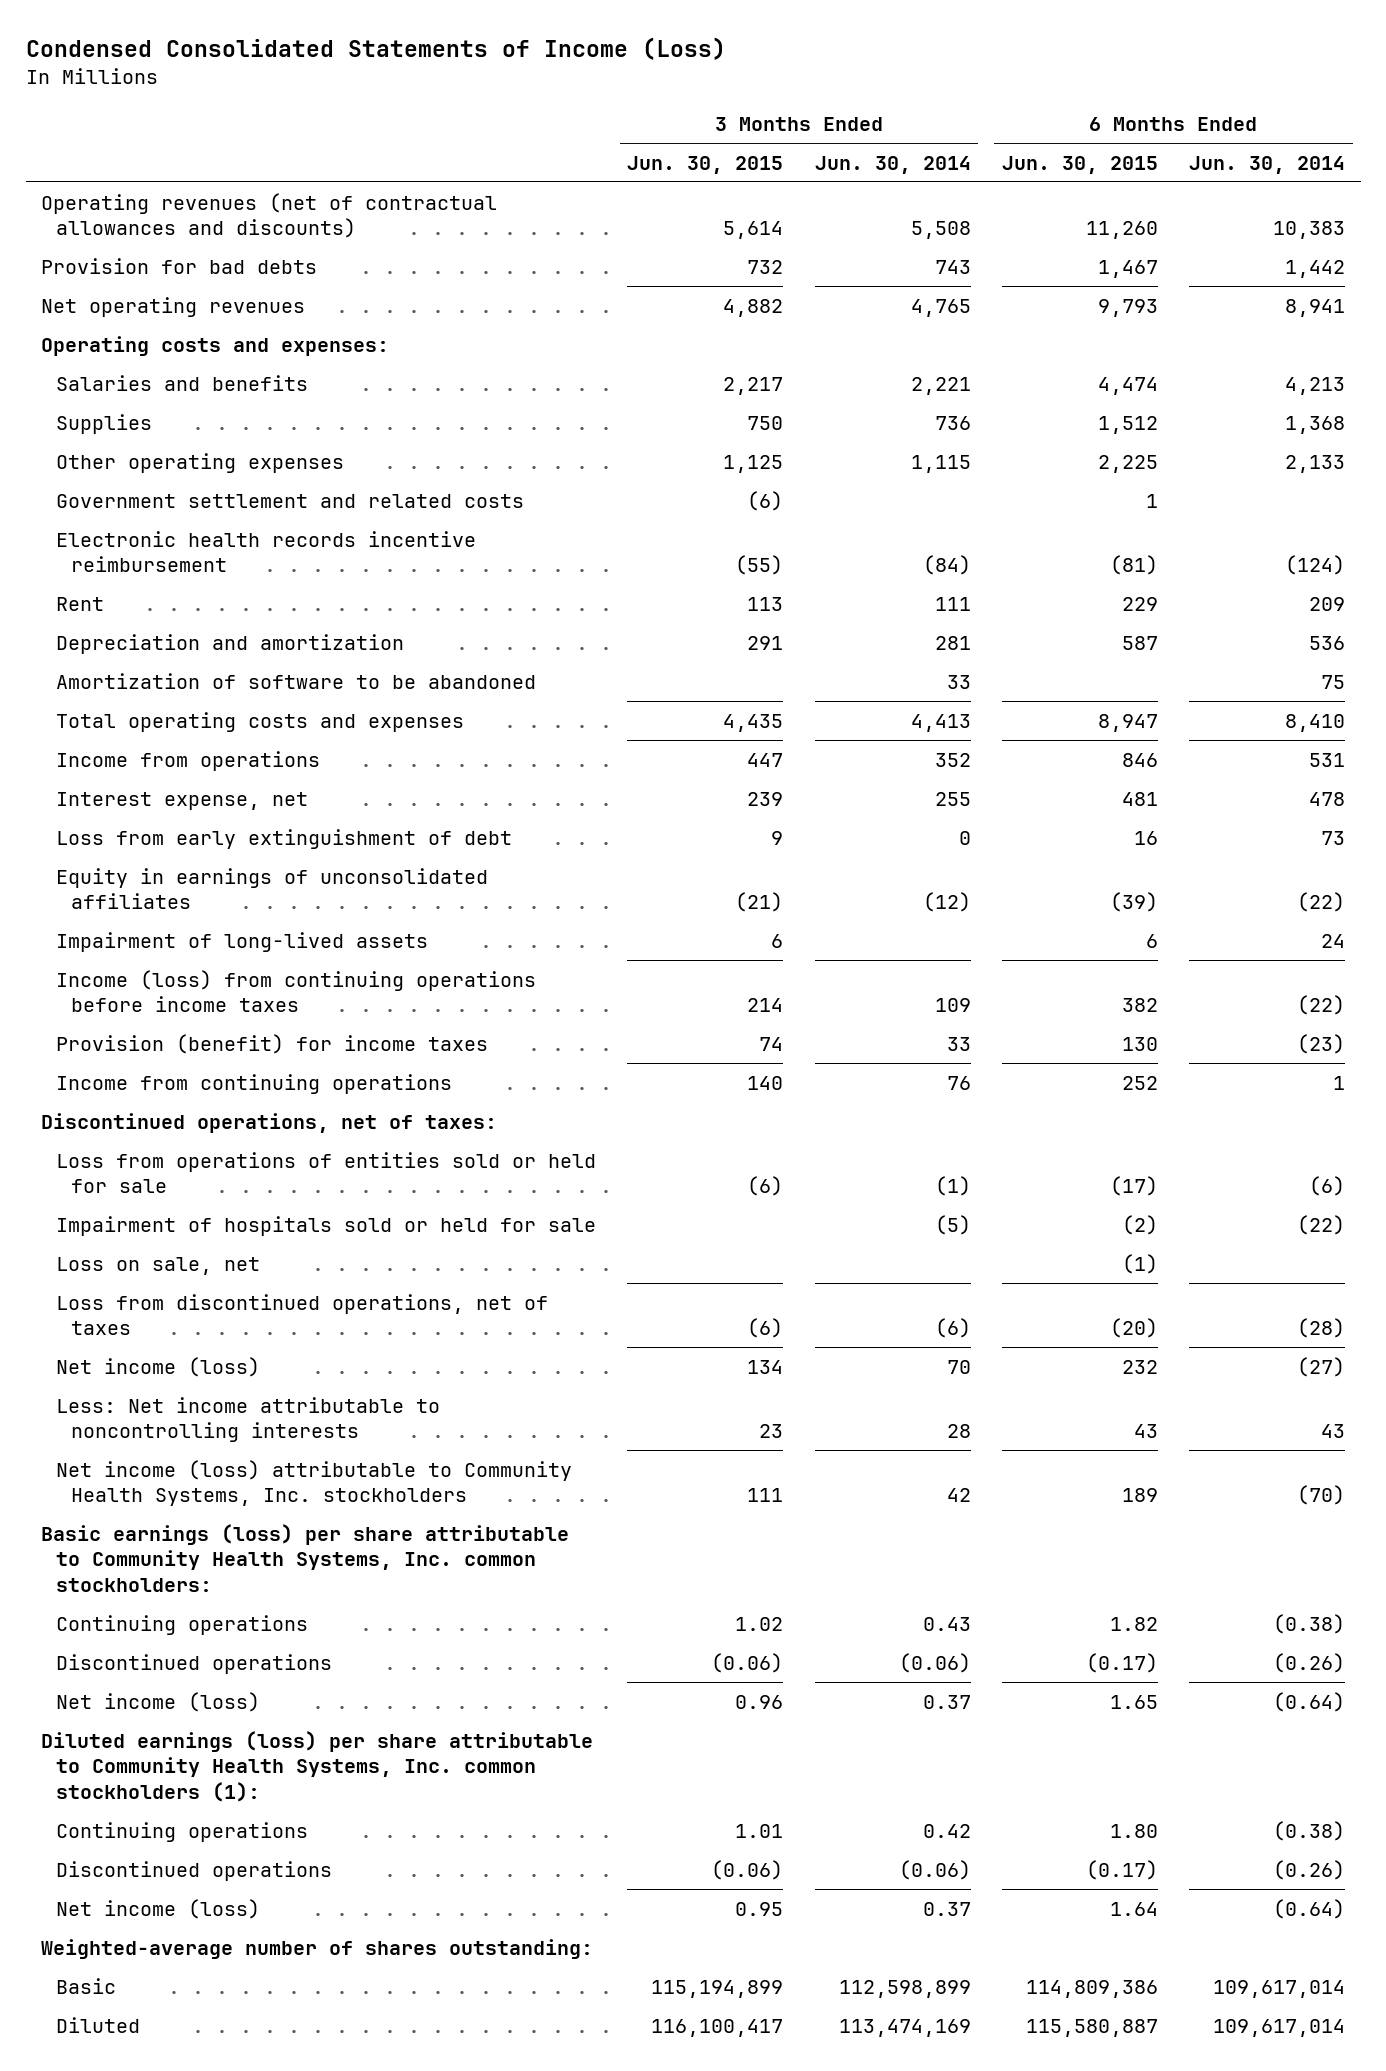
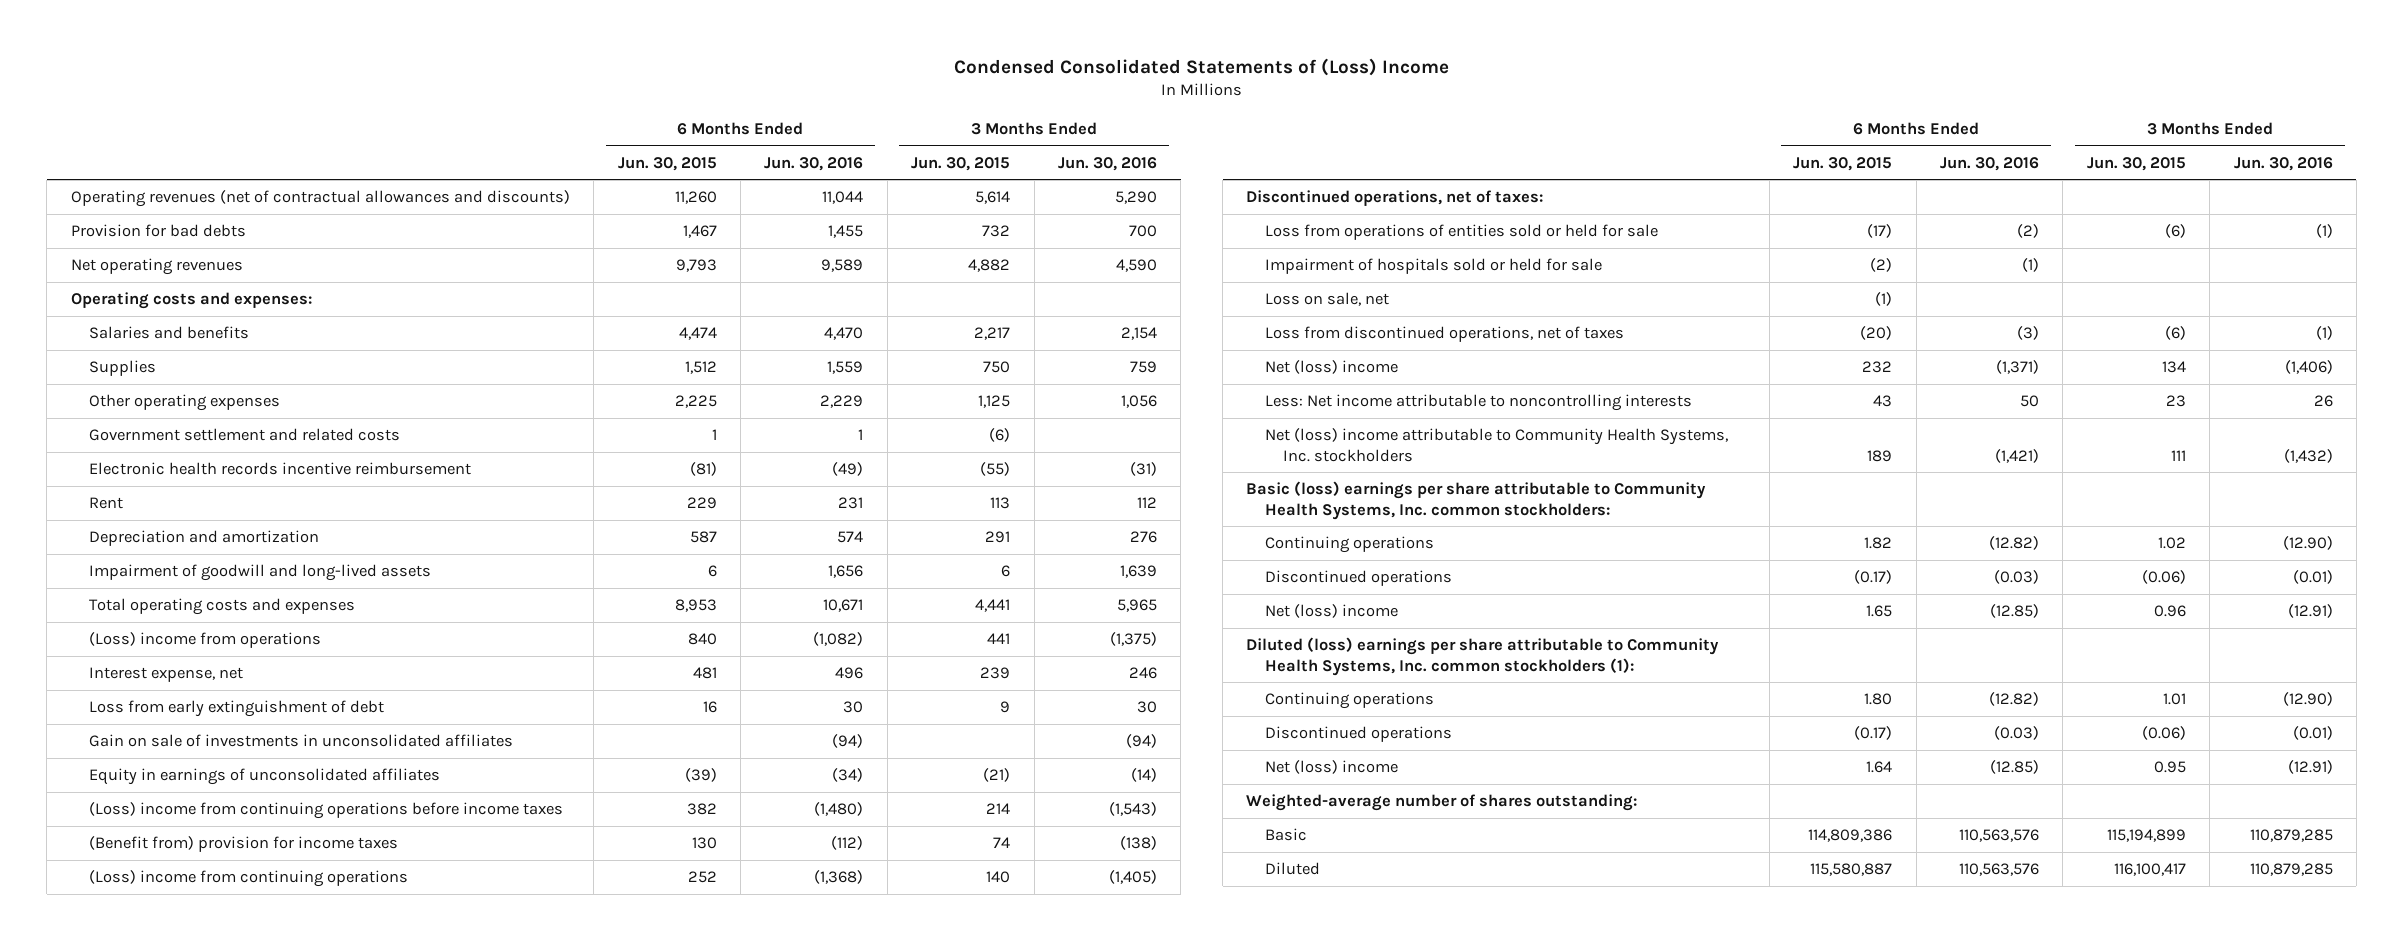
[25,36,726,60] Condensed Consolidated Statements of Income (Loss) -> [953,57,1449,76] Condensed Consolidated Statements of (Loss) Income
[814,155,971,174] Jun. 30, 2014 -> none
[1188,155,1345,174] Jun. 30, 2014 -> none
none -> [764,156,864,171] Jun. 30, 2016
none -> [1057,156,1157,171] Jun. 30, 2016
[56,672,537,689] Amortization of software to be abandoned -> none
none -> [88,564,431,582] Impairment of goodwill and long-lived assets
[723,713,784,732] 4,435 -> [975,599,1011,613] 4,441
[1097,713,1158,732] 8,947 -> [674,599,717,613] 8,953
[56,750,321,771] Income from operations -> [88,632,321,649] (Loss) income from operations
[747,752,784,767] 447 -> [987,633,1011,645] 441
[1121,752,1158,767] 846 -> [687,633,717,646] 840
none -> [88,734,513,748] Gain on sale of investments in unconsolidated affiliates
[56,931,429,952] Impairment of long-lived assets -> none
[56,969,537,1013] Income (loss) from continuing operations before income taxes -> [88,802,563,820] (Loss) income from continuing operations before income taxes
[56,1033,489,1054] Provision (benefit) for income taxes -> [88,836,398,853] (Benefit from) provision for income taxes
[56,1073,453,1094] Income from continuing operations -> [88,870,408,888] (Loss) income from continuing operations
[56,1356,261,1377] Net income (loss) -> [1264,360,1398,375] Net (loss) income
[56,1459,573,1507] Net income (loss) attributable to Community Health Systems, Inc. stockholders -> [1264,428,1728,462] Net (loss) income attributable to Community Health Systems, Inc. stockholders
[41,1523,570,1593] Basic earnings (loss) per share attributable to Community Health Systems, Inc. common stockholders: -> [1246,481,1707,520] Basic (loss) earnings per share attributable to Community Health Systems, Inc. common stockholders:
[56,1691,261,1712] Net income (loss) -> [1264,604,1398,619] Net (loss) income
[41,1730,594,1803] Diluted earnings (loss) per share attributable to Community Health Systems, Inc. common stockholders (1): -> [1246,637,1720,676] Diluted (loss) earnings per share attributable to Community Health Systems, Inc. common stockholders (1):
[56,1898,261,1919] Net income (loss) -> [1264,760,1398,775] Net (loss) income

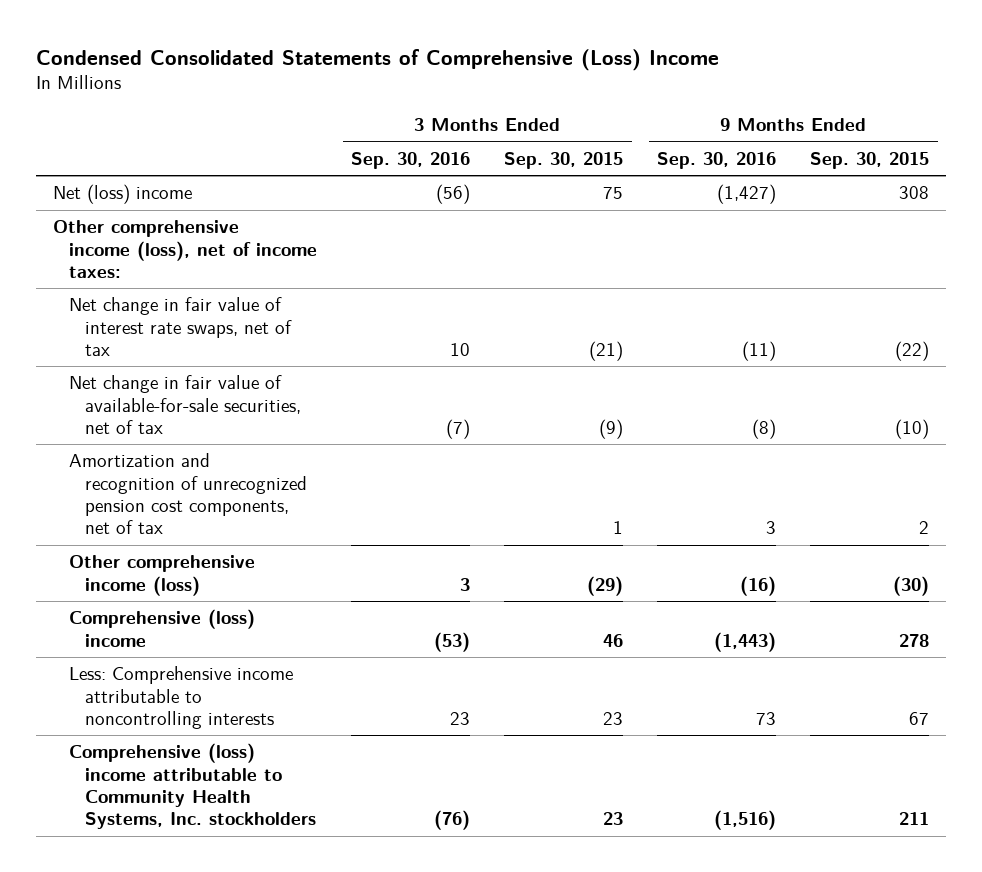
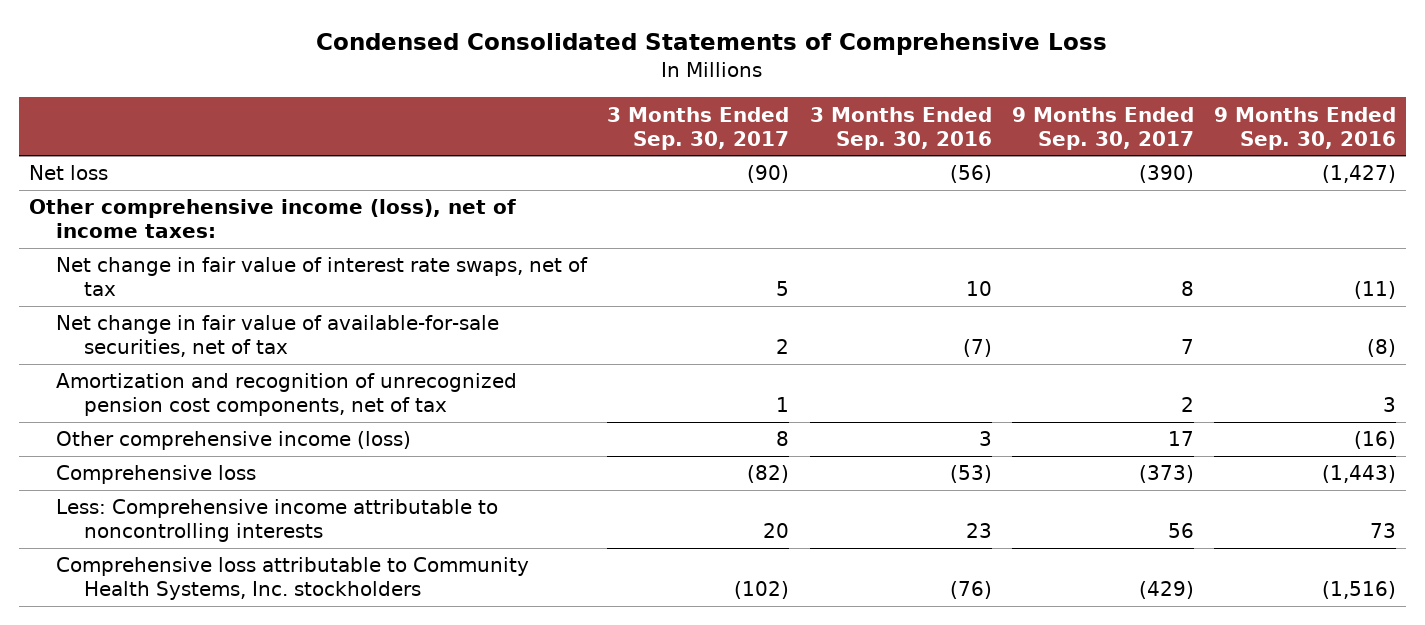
[36,48,720,71] Condensed Consolidated Statements of Comprehensive (Loss) Income -> [316,32,1108,55] Condensed Consolidated Statements of Comprehensive Loss
[504,151,624,169] Sep. 30, 2015 -> none
[810,151,930,169] Sep. 30, 2015 -> none
none -> [607,106,790,150] 3 Months Ended Sep. 30, 2017
none -> [1011,106,1194,150] 9 Months Ended Sep. 30, 2017
[53,184,193,205] Net (loss) income -> [28,165,108,181] Net loss
[69,609,256,647] Comprehensive (loss) income -> [56,465,257,485] Comprehensive loss
[69,743,317,830] Comprehensive (loss) income attributable to Community Health Systems, Inc. stockholders -> [56,557,530,601] Comprehensive loss attributable to Community Health Systems, Inc. stockholders

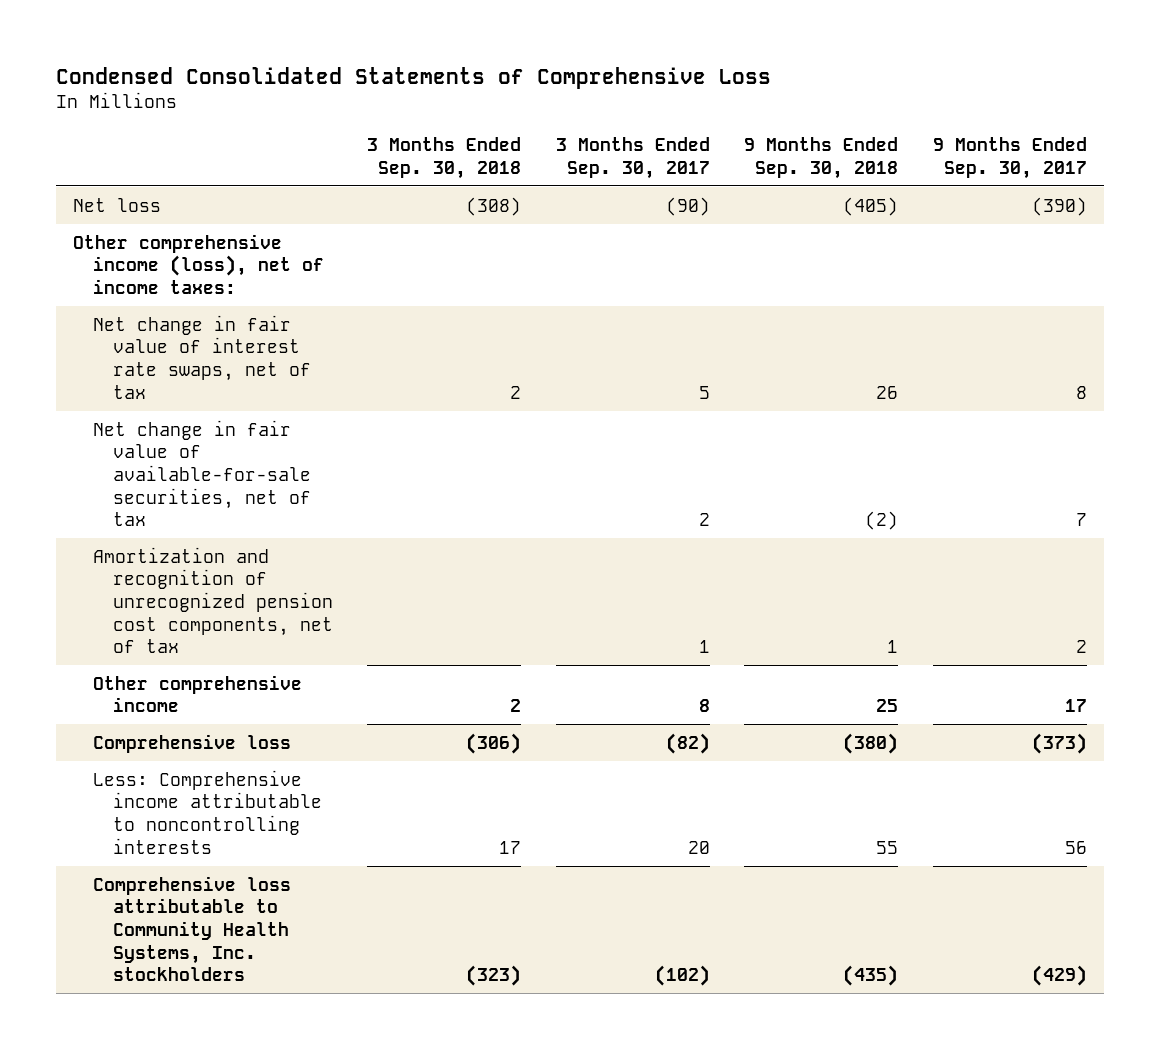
[809,106,992,150] 3 Months Ended Sep. 30, 2016 -> none
[1214,106,1397,150] 9 Months Ended Sep. 30, 2016 -> none
none -> [367,137,522,179] 3 Months Ended Sep. 30, 2018
none -> [744,137,899,179] 9 Months Ended Sep. 30, 2018
[56,431,412,451] Other comprehensive income (loss) -> [93,674,303,713] Other comprehensive income

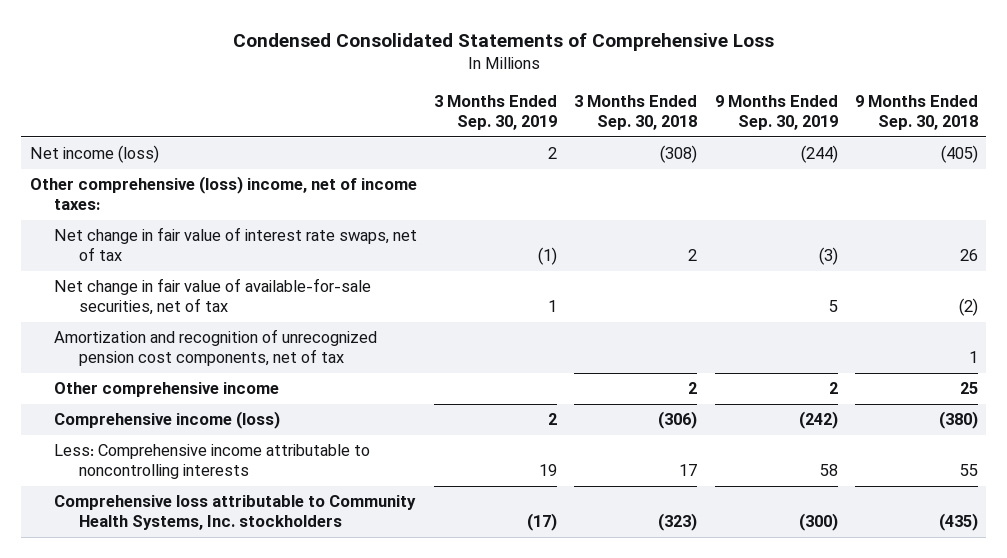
[555,137,710,179] 3 Months Ended Sep. 30, 2017 -> none
[932,137,1087,179] 9 Months Ended Sep. 30, 2017 -> none
none -> [434,94,558,130] 3 Months Ended Sep. 30, 2019
none -> [714,94,838,130] 9 Months Ended Sep. 30, 2019
[73,197,162,212] Net loss -> [29,145,159,164] Net income (loss)
[73,233,325,294] Other comprehensive income (loss), net of income taxes: -> [29,176,417,211] Other comprehensive (loss) income, net of income taxes:
[93,733,292,753] Comprehensive loss -> [54,411,281,430] Comprehensive income (loss)

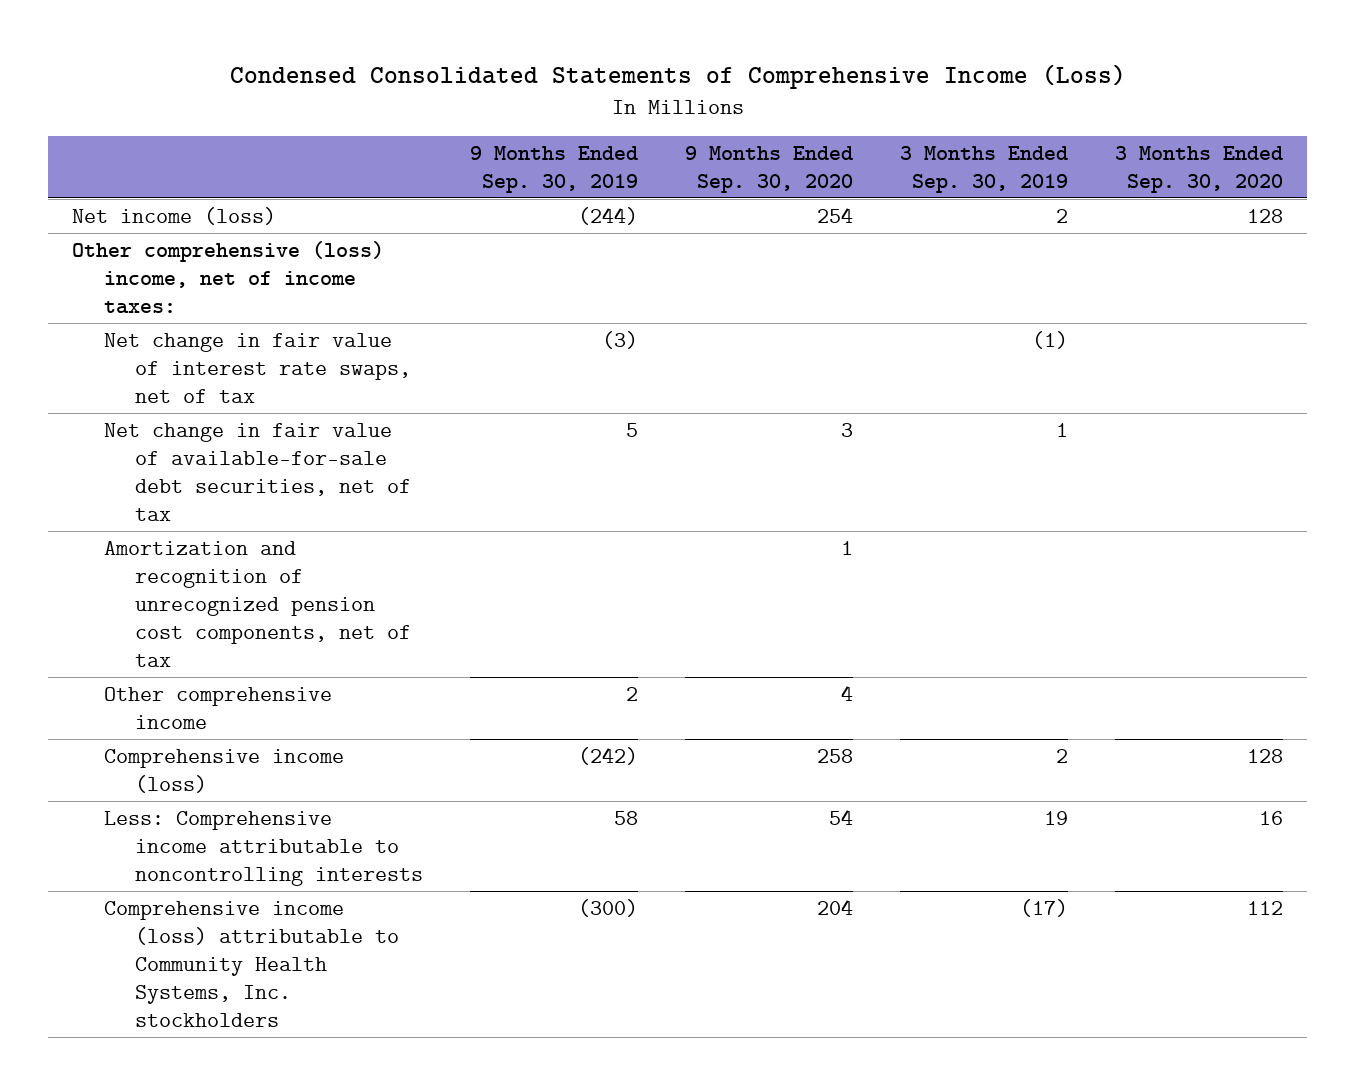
[232,32,774,51] Condensed Consolidated Statements of Comprehensive Loss -> [229,64,1126,90] Condensed Consolidated Statements of Comprehensive Income (Loss)
[574,94,698,130] 3 Months Ended Sep. 30, 2018 -> none
[854,94,978,130] 9 Months Ended Sep. 30, 2018 -> none
none -> [685,145,854,193] 9 Months Ended Sep. 30, 2020
none -> [1115,145,1284,193] 3 Months Ended Sep. 30, 2020
[54,278,372,316] Net change in fair value of available-for-sale securities, net of tax -> [103,422,412,521] Net change in fair value of available-for-sale debt securities, net of tax
[54,495,417,531] Comprehensive loss attributable to Community Health Systems, Inc. stockholders -> [103,900,400,1027] Comprehensive income (loss) attributable to Community Health Systems, Inc. stockholders

